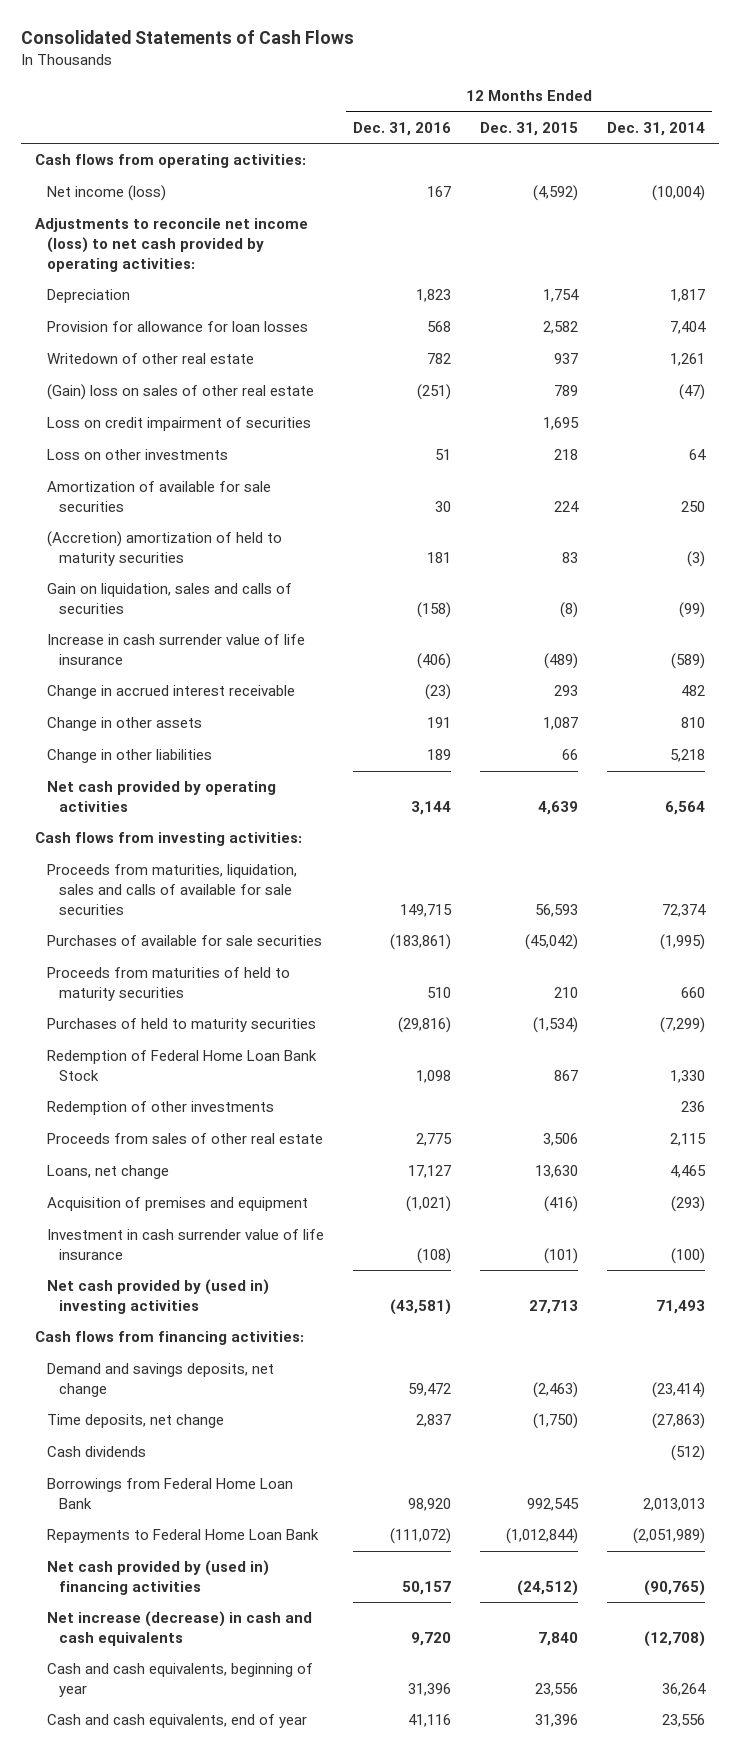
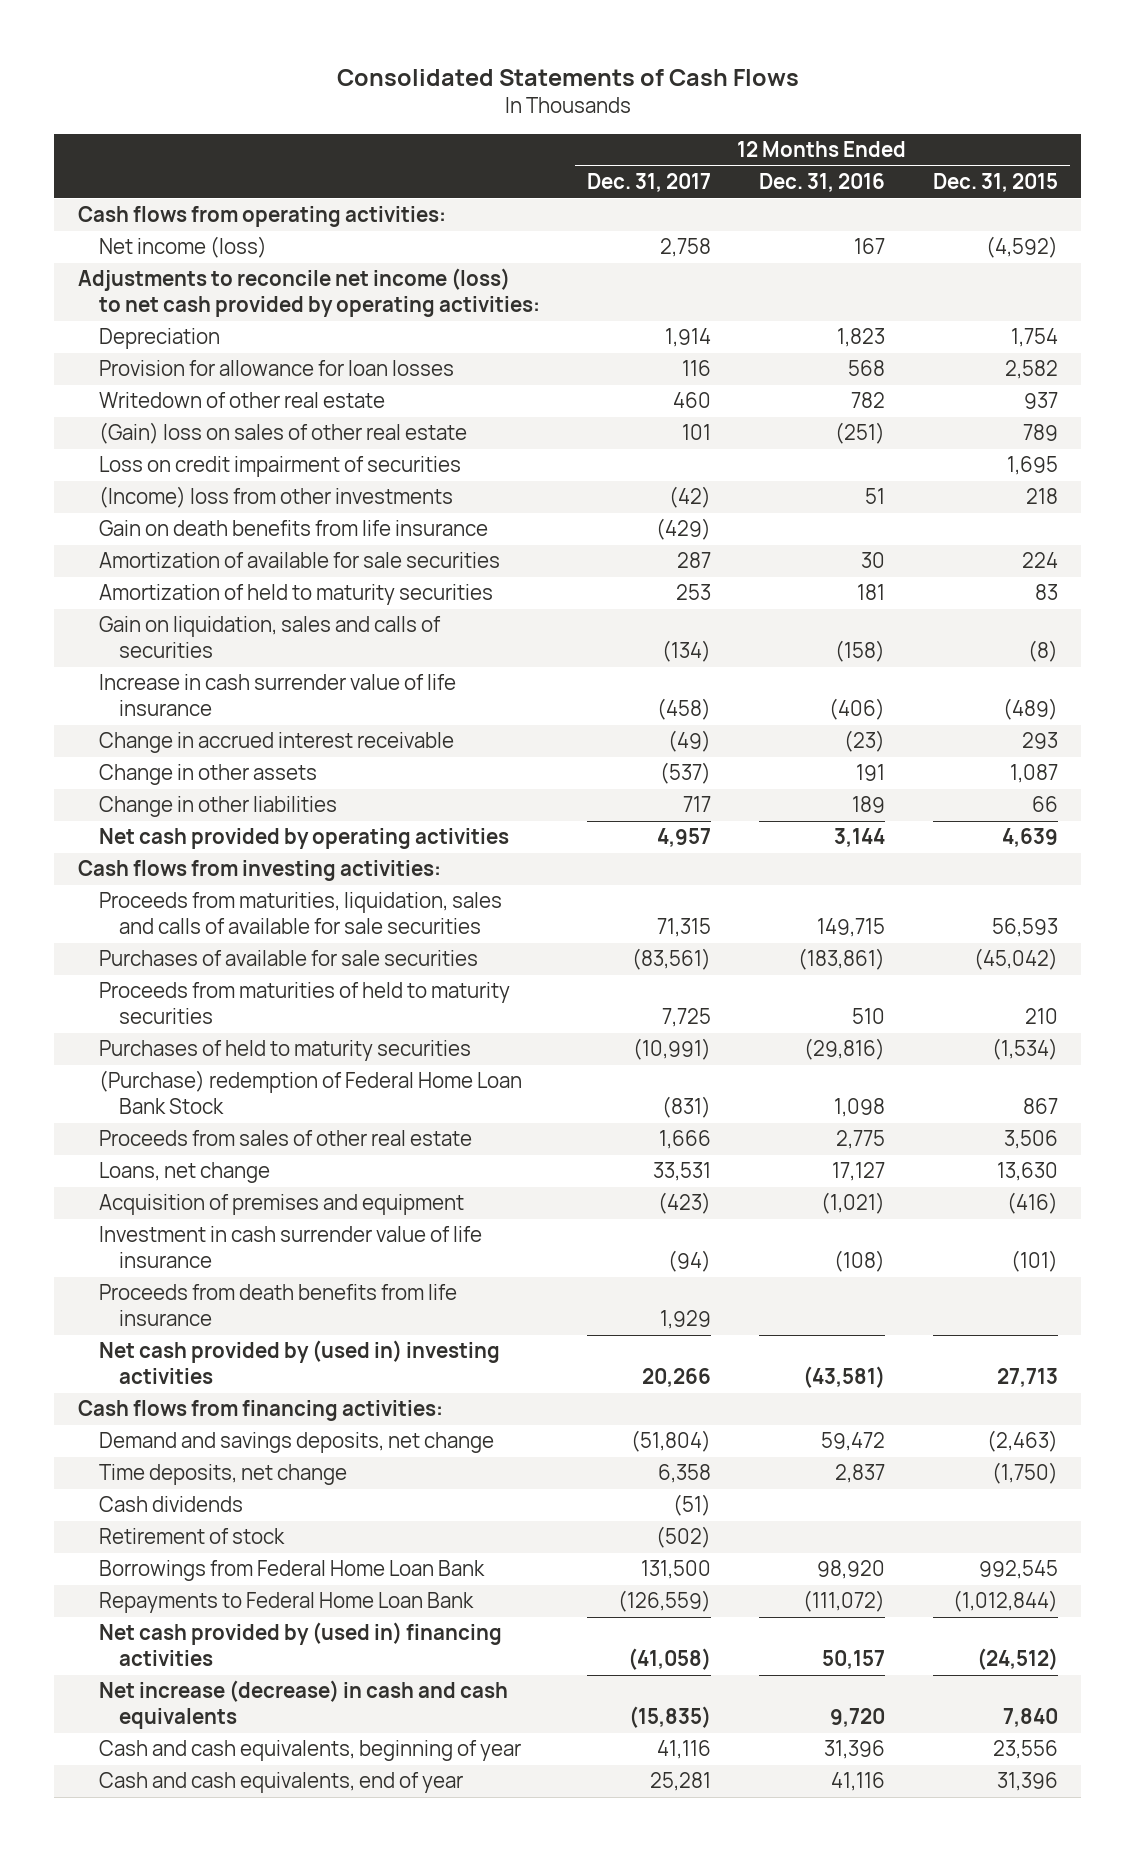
[606,122,705,137] Dec. 31, 2014 -> none
none -> [587,173,712,193] Dec. 31, 2017
[46,449,228,461] Loss on other investments -> [98,486,453,509] (Income) loss from other investments
none -> [98,520,488,537] Gain on death benefits from life insurance
[46,531,282,566] (Accretion) amortization of held to maturity securities -> [98,584,493,606] Amortization of held to maturity securities
[46,1101,274,1116] Redemption of other investments -> none
[46,1050,317,1081] Redemption of Federal Home Loan Bank Stock -> [98,1070,522,1115] (Purchase) redemption of Federal Home Loan Bank Stock
none -> [98,1284,457,1327] Proceeds from death benefits from life insurance
none -> [98,1528,285,1545] Retirement of stock

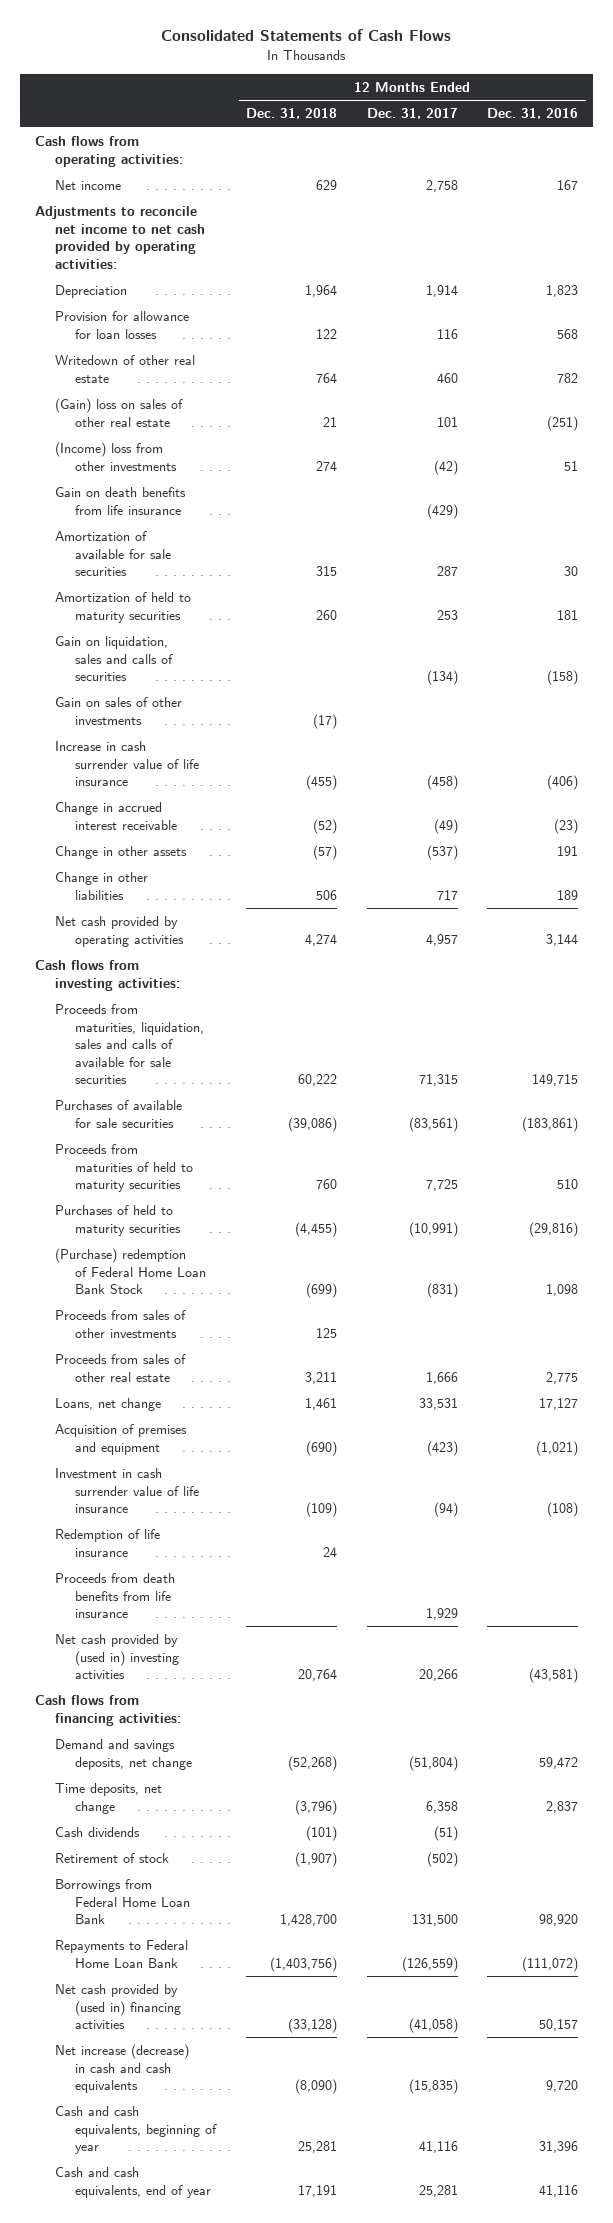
[932,173,1058,193] Dec. 31, 2015 -> none
none -> [246,108,338,120] Dec. 31, 2018
[98,236,267,259] Net income (loss) -> [55,180,122,191] Net income
[78,268,540,318] Adjustments to reconcile net income (loss) to net cash provided by operating activities: -> [34,206,206,269] Adjustments to reconcile net income to net cash provided by operating activities:
[98,456,461,478] Loss on credit impairment of securities -> none
none -> [55,697,183,725] Gain on sales of other investments
none -> [55,1310,187,1338] Proceeds from sales of other investments
none -> [55,1529,161,1557] Redemption of life insurance

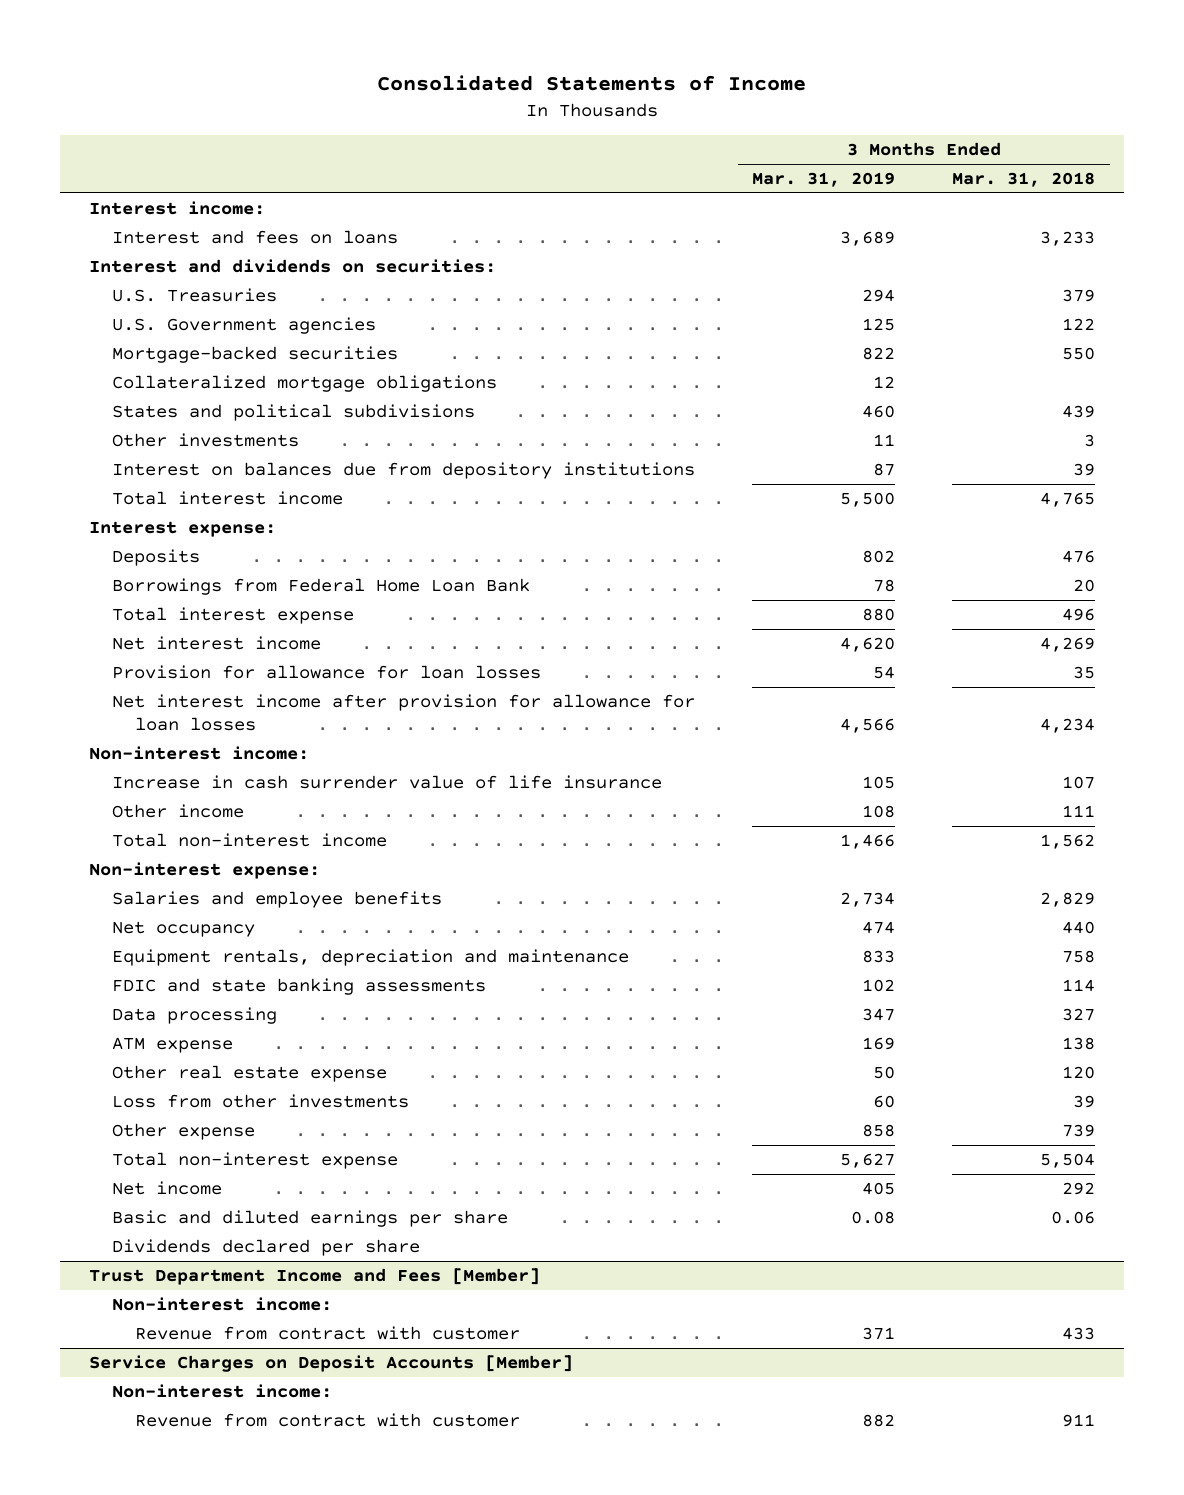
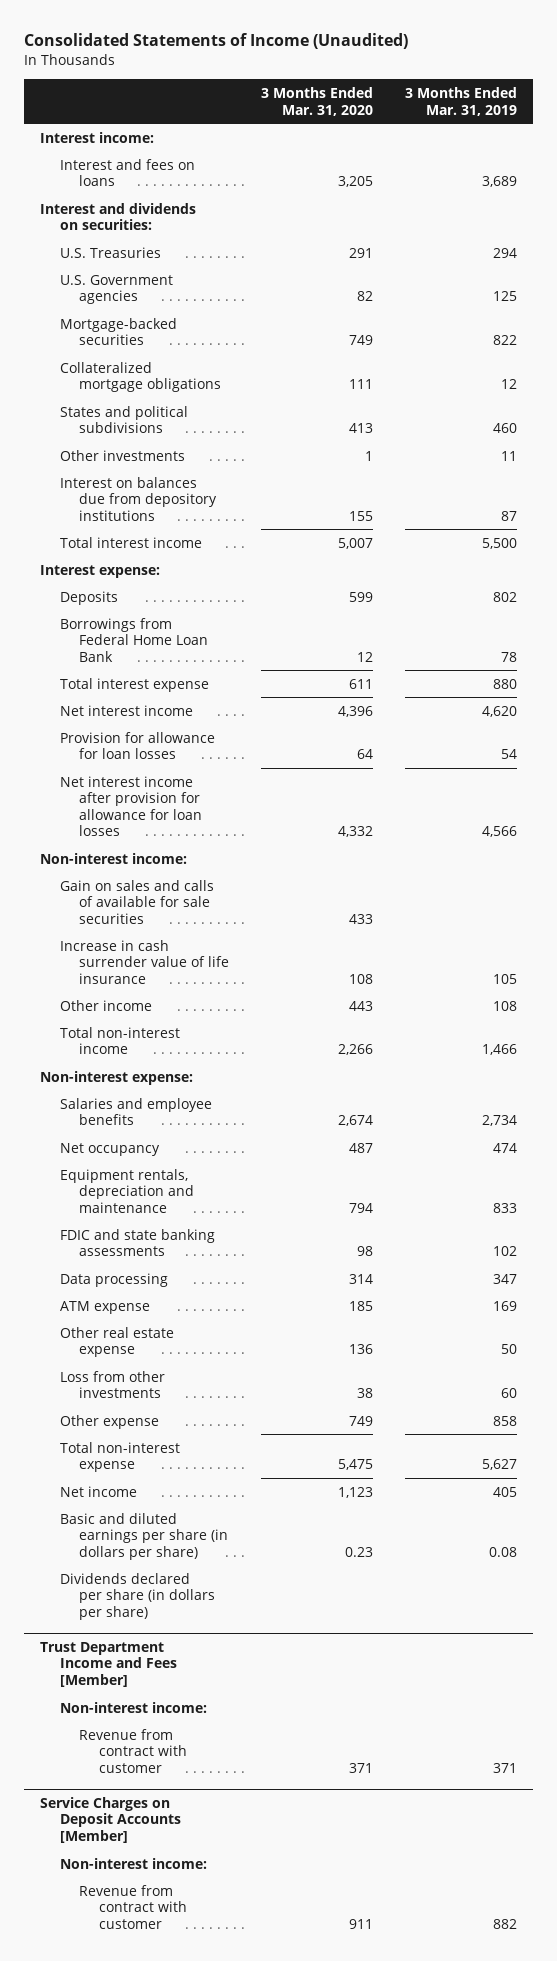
[377,75,807,92] Consolidated Statements of Income -> [24,33,409,50] Consolidated Statements of Income (Unaudited)
[952,172,1096,188] Mar. 31, 2018 -> none
none -> [261,86,374,116] 3 Months Ended Mar. 31, 2020
none -> [59,879,214,924] Gain on sales and calls of available for sale securities
[111,1210,508,1228] Basic and diluted earnings per share -> [59,1512,229,1560] Basic and diluted earnings per share (in dollars per share)
[111,1239,420,1257] Dividends declared per share -> [59,1572,216,1620] Dividends declared per share (in dollars per share)

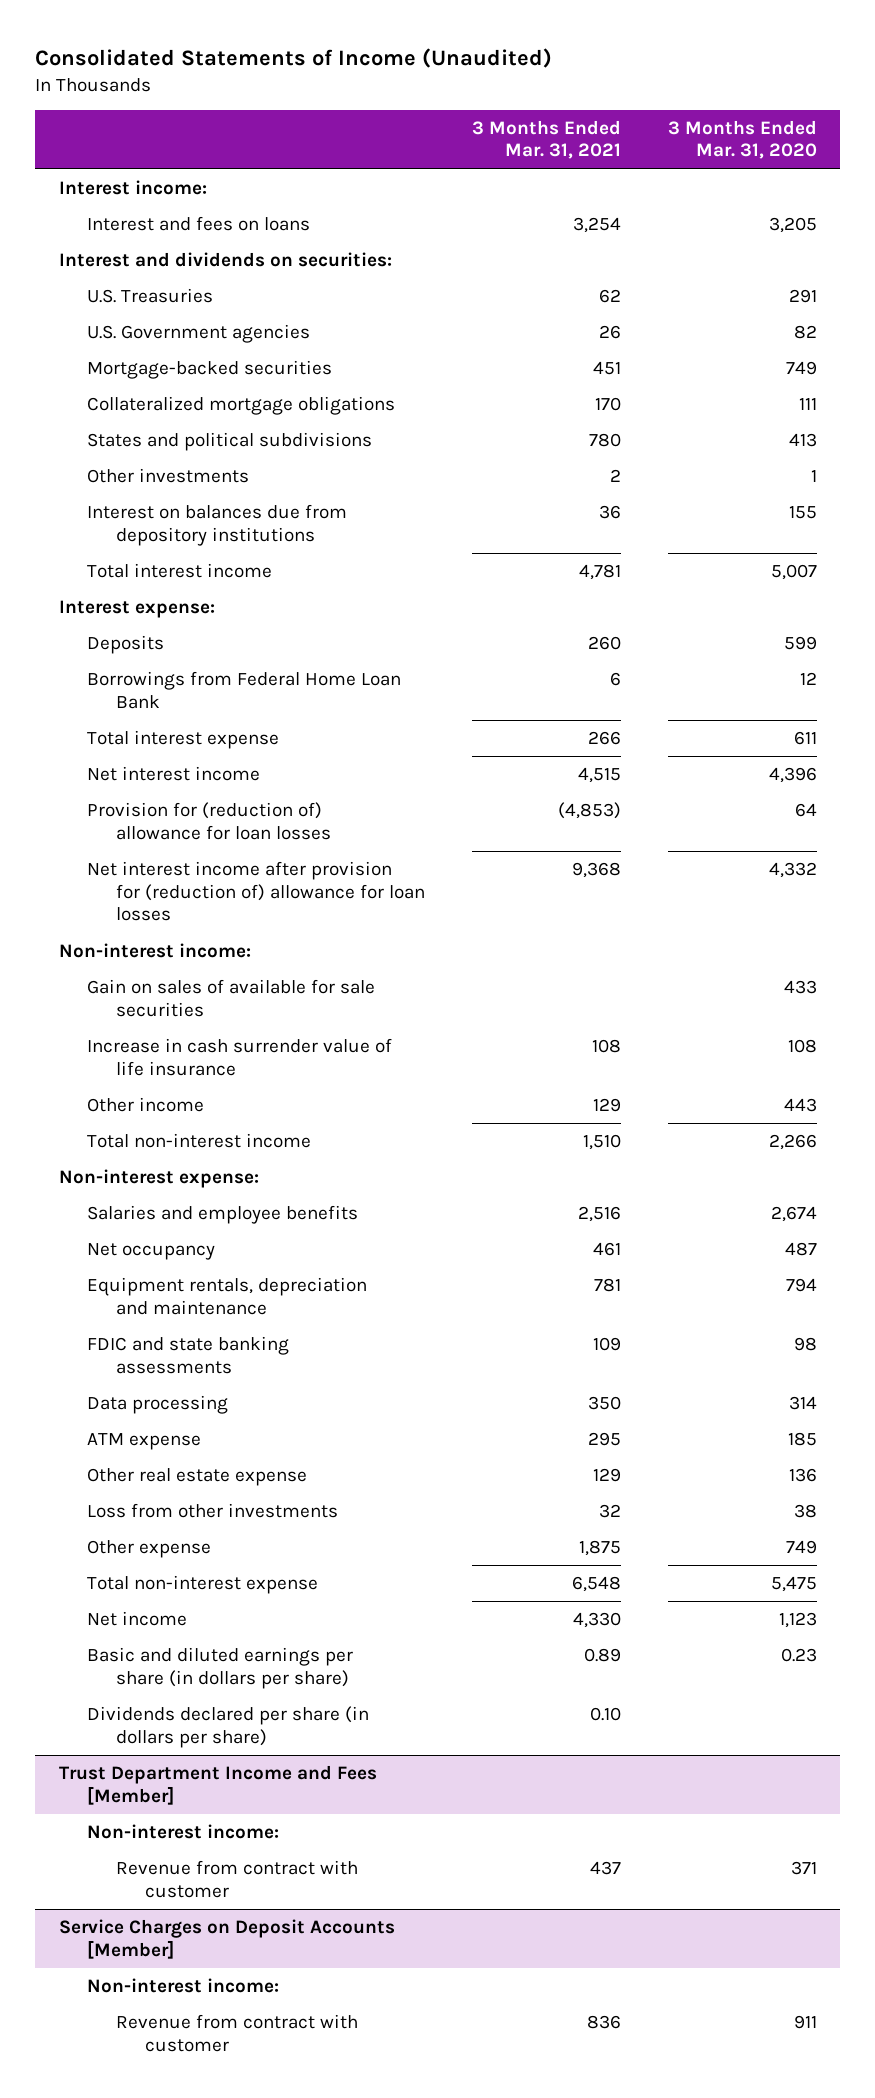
[405,86,518,116] 3 Months Ended Mar. 31, 2019 -> none
none -> [472,119,622,160] 3 Months Ended Mar. 31, 2021
[59,731,215,760] Provision for allowance for loan losses -> [87,802,332,840] Provision for (reduction of) allowance for loan losses
[59,775,203,837] Net interest income after provision for allowance for loan losses -> [87,861,426,922] Net interest income after provision for (reduction of) allowance for loan losses
[59,879,214,924] Gain on sales and calls of available for sale securities -> [87,979,376,1017] Gain on sales of available for sale securities

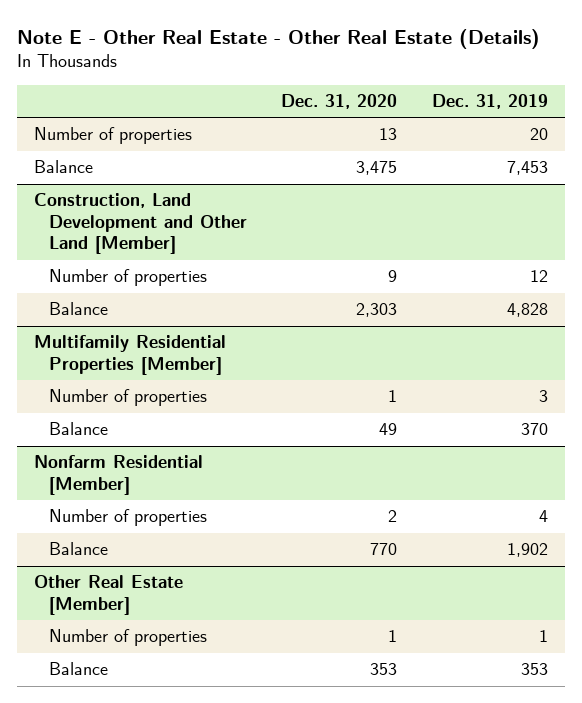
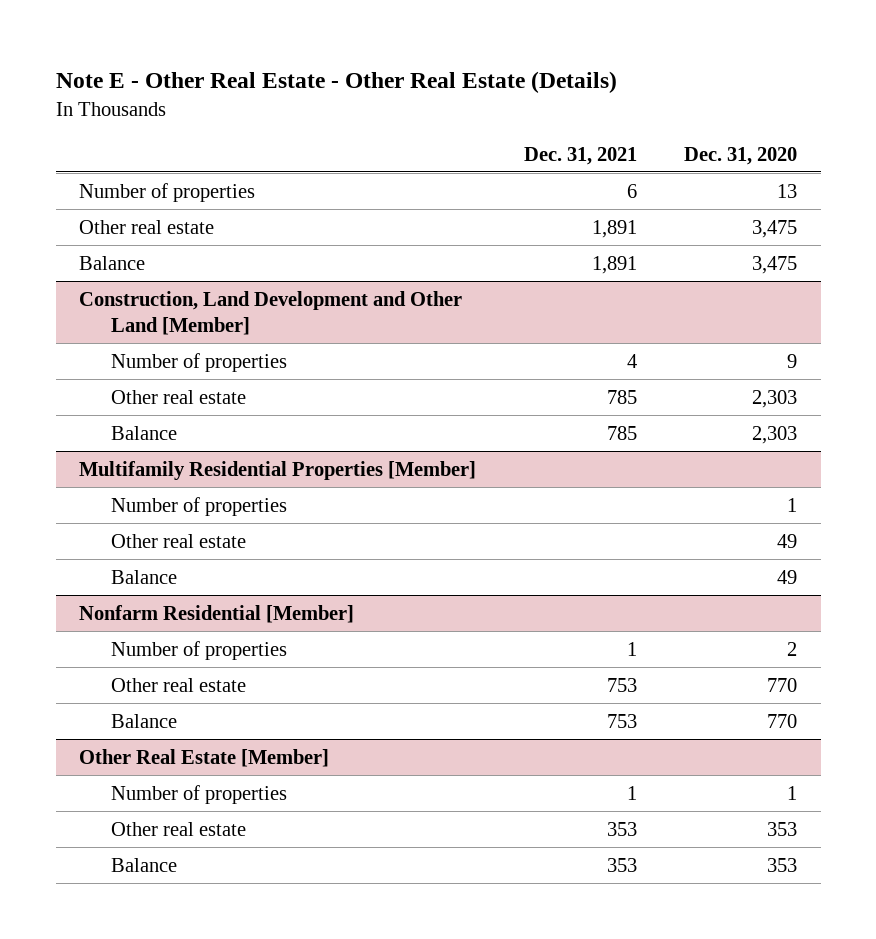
[431,94,548,110] Dec. 31, 2019 -> none
none -> [523,146,637,165] Dec. 31, 2021
none -> [79,219,215,234] Other real estate
none -> [111,389,247,404] Other real estate
none -> [111,533,247,548] Other real estate
none -> [111,677,247,692] Other real estate
none -> [111,821,247,836] Other real estate

